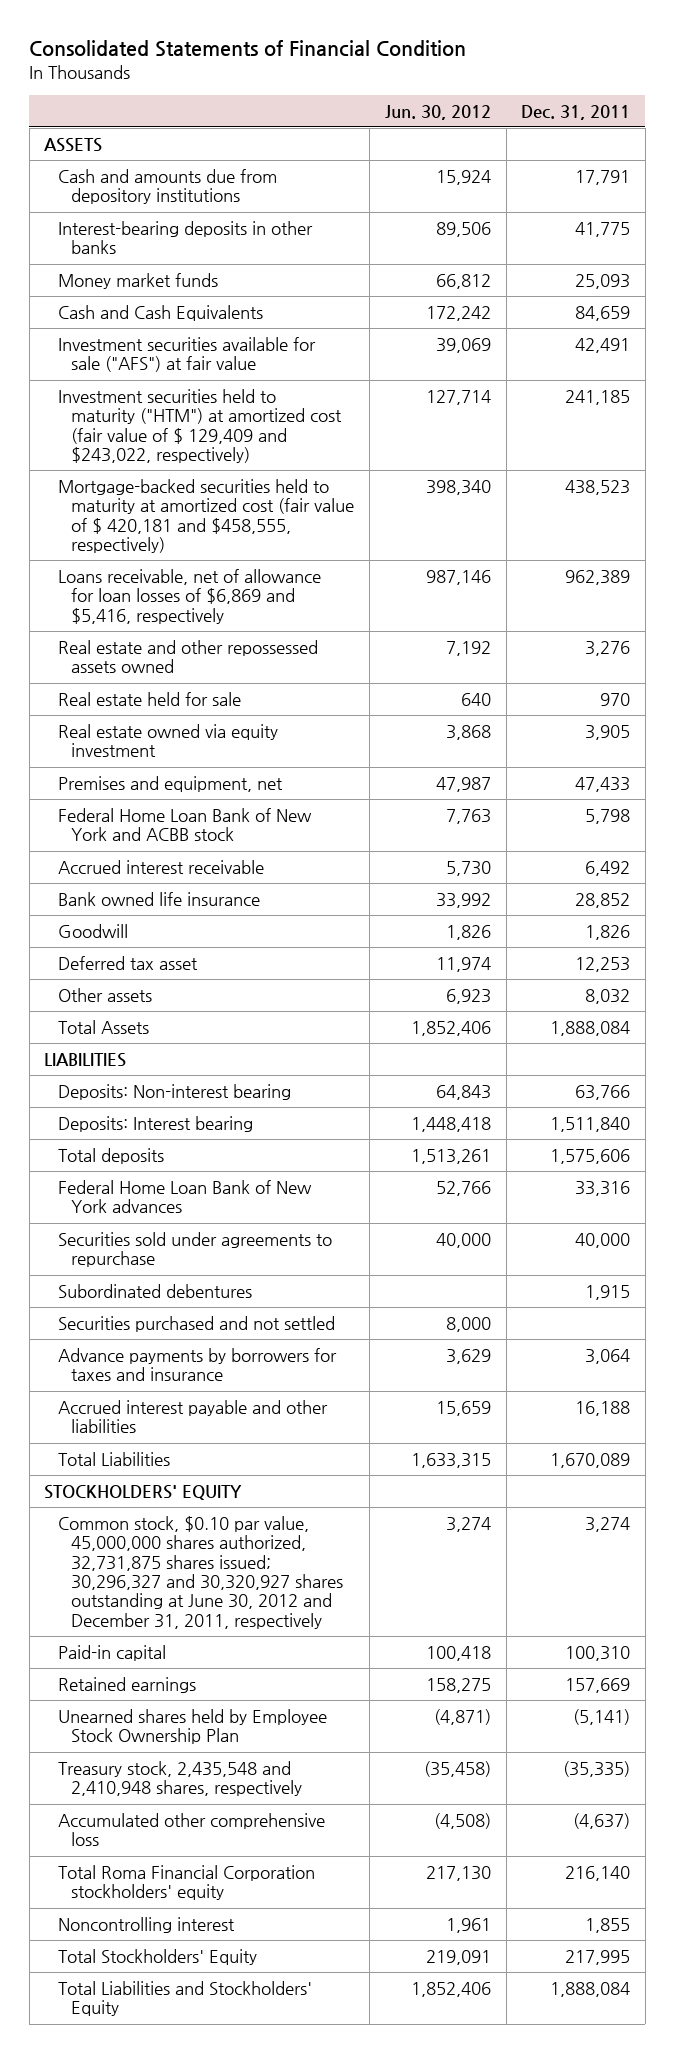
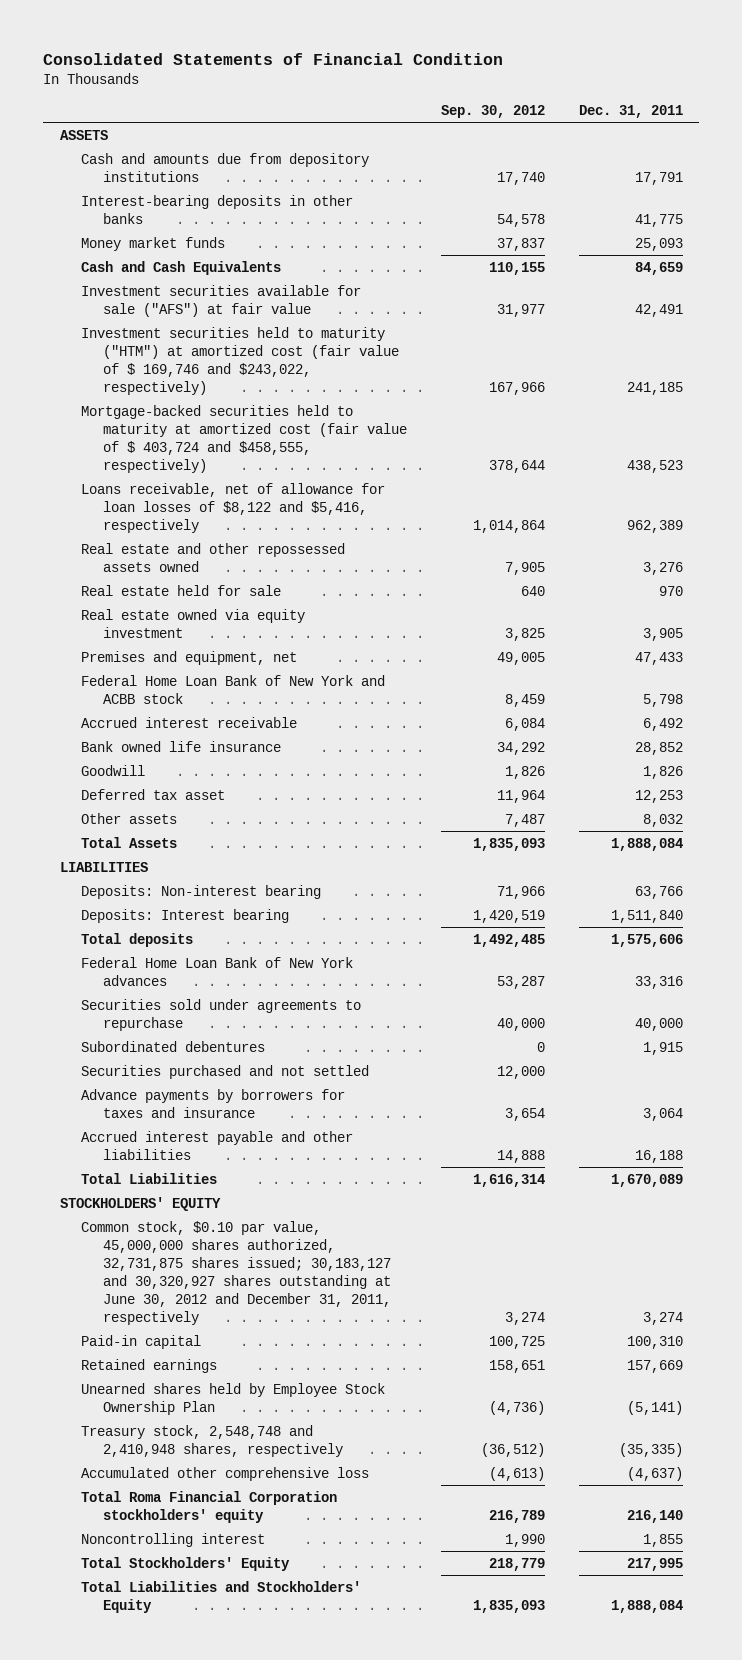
[384,104,491,120] Jun. 30, 2012 -> none
none -> [440,105,545,119] Sep. 30, 2012
[57,388,343,464] Investment securities held to maturity ("HTM") at amortized cost (fair value of $ 129,409 and $243,022, respectively) -> [81,326,399,395] Investment securities held to maturity ("HTM") at amortized cost (fair value of $ 169,746 and $243,022, respectively)
[57,478,355,554] Mortgage-backed securities held to maturity at amortized cost (fair value of $ 420,181 and $458,555, respectively) -> [81,404,407,473] Mortgage-backed securities held to maturity at amortized cost (fair value of $ 403,724 and $458,555, respectively)
[57,568,321,624] Loans receivable, net of allowance for loan losses of $6,869 and $5,416, respectively -> [81,482,386,533] Loans receivable, net of allowance for loan losses of $8,122 and $5,416, respectively
[57,1515,344,1629] Common stock, $0.10 par value, 45,000,000 shares authorized, 32,731,875 shares issued; 30,296,327 and 30,320,927 shares outstanding at June 30, 2012 and December 31, 2011, respectively -> [81,1220,391,1325] Common stock, $0.10 par value, 45,000,000 shares authorized, 32,731,875 shares issued; 30,183,127 and 30,320,927 shares outstanding at June 30, 2012 and December 31, 2011, respectively
[57,1760,303,1797] Treasury stock, 2,435,548 and 2,410,948 shares, respectively -> [81,1424,343,1457] Treasury stock, 2,548,748 and 2,410,948 shares, respectively

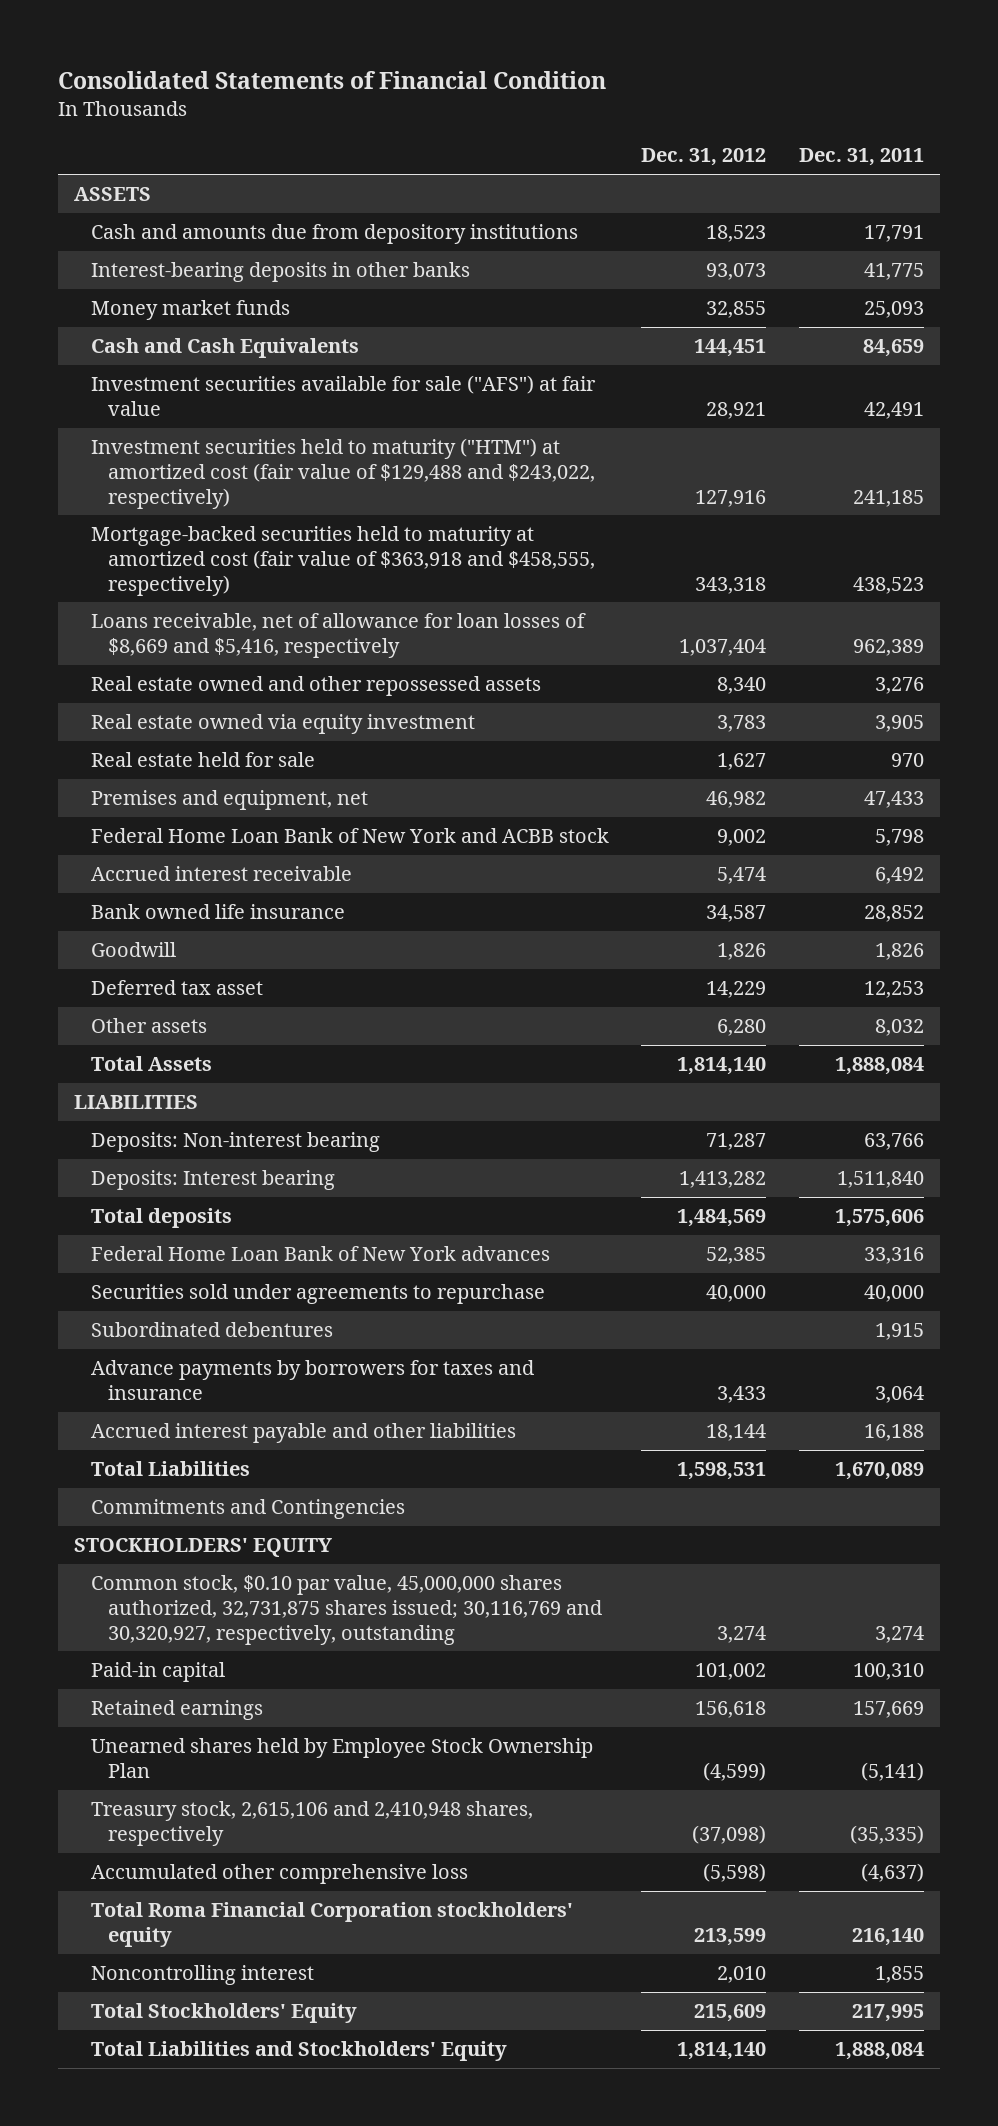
[440,105,545,119] Sep. 30, 2012 -> none
none -> [641,148,767,167] Dec. 31, 2012
[81,326,399,395] Investment securities held to maturity ("HTM") at amortized cost (fair value of $ 169,746 and $243,022, respectively) -> [91,438,596,509] Investment securities held to maturity ("HTM") at amortized cost (fair value of $129,488 and $243,022, respectively)
[81,404,407,473] Mortgage-backed securities held to maturity at amortized cost (fair value of $ 403,724 and $458,555, respectively) -> [91,526,596,596] Mortgage-backed securities held to maturity at amortized cost (fair value of $363,918 and $458,555, respectively)
[81,482,386,533] Loans receivable, net of allowance for loan losses of $8,122 and $5,416, respectively -> [91,613,587,658] Loans receivable, net of allowance for loan losses of $8,669 and $5,416, respectively
[81,542,346,572] Real estate and other repossessed assets owned -> [91,676,542,697] Real estate owned and other repossessed assets
[81,584,282,596] Real estate held for sale -> [91,752,316,768] Real estate held for sale
[81,1064,370,1079] Securities purchased and not settled -> none
none -> [91,1499,406,1520] Commitments and Contingencies
[81,1220,391,1325] Common stock, $0.10 par value, 45,000,000 shares authorized, 32,731,875 shares issued; 30,183,127 and 30,320,927 shares outstanding at June 30, 2012 and December 31, 2011, respectively -> [91,1575,603,1645] Common stock, $0.10 par value, 45,000,000 shares authorized, 32,731,875 shares issued; 30,116,769 and 30,320,927, respectively, outstanding
[81,1424,343,1457] Treasury stock, 2,548,748 and 2,410,948 shares, respectively -> [91,1801,534,1846] Treasury stock, 2,615,106 and 2,410,948 shares, respectively

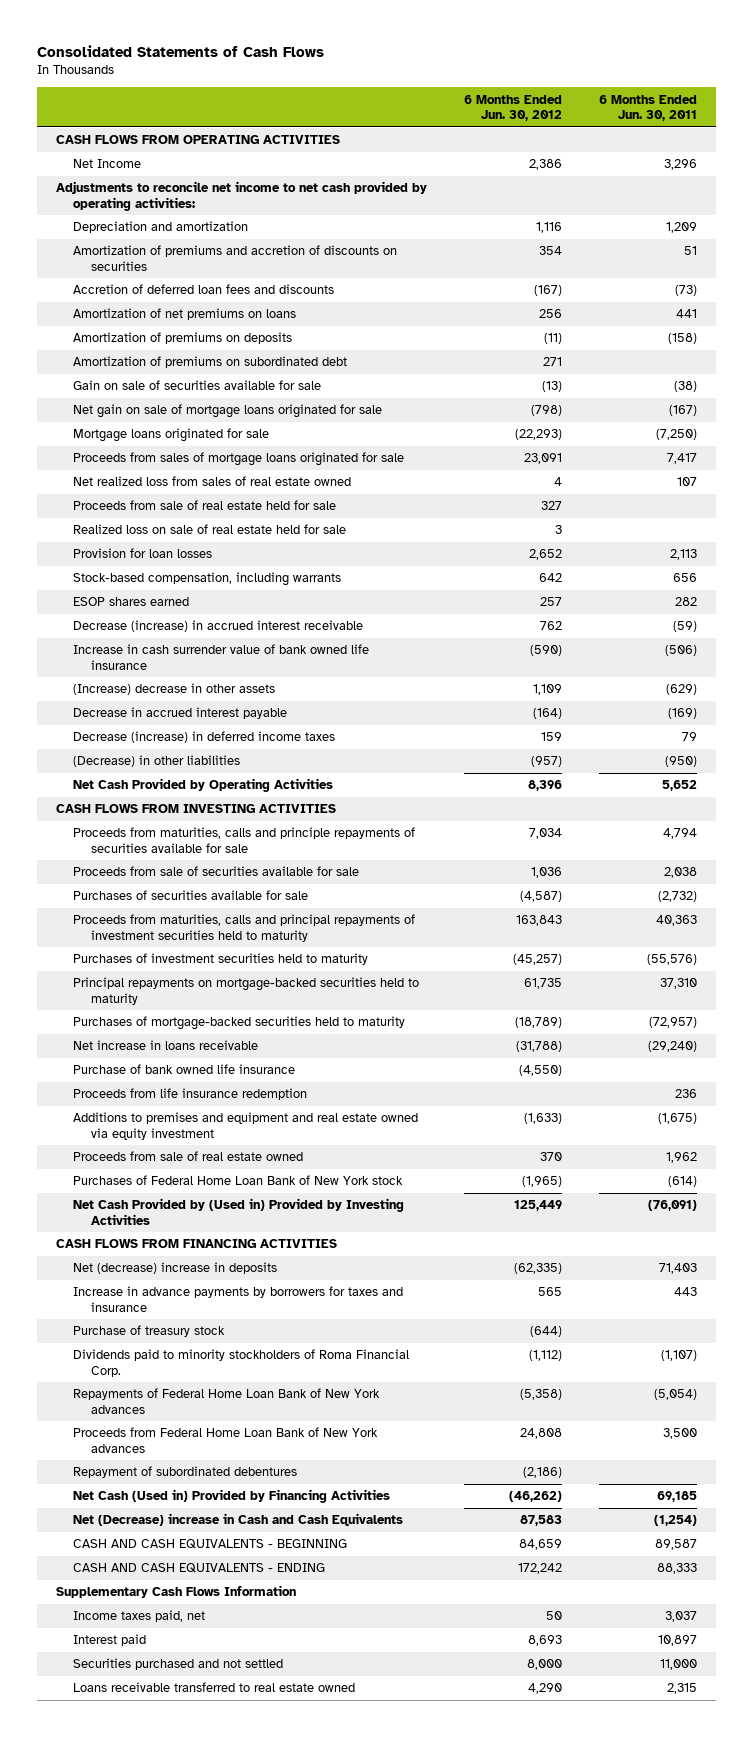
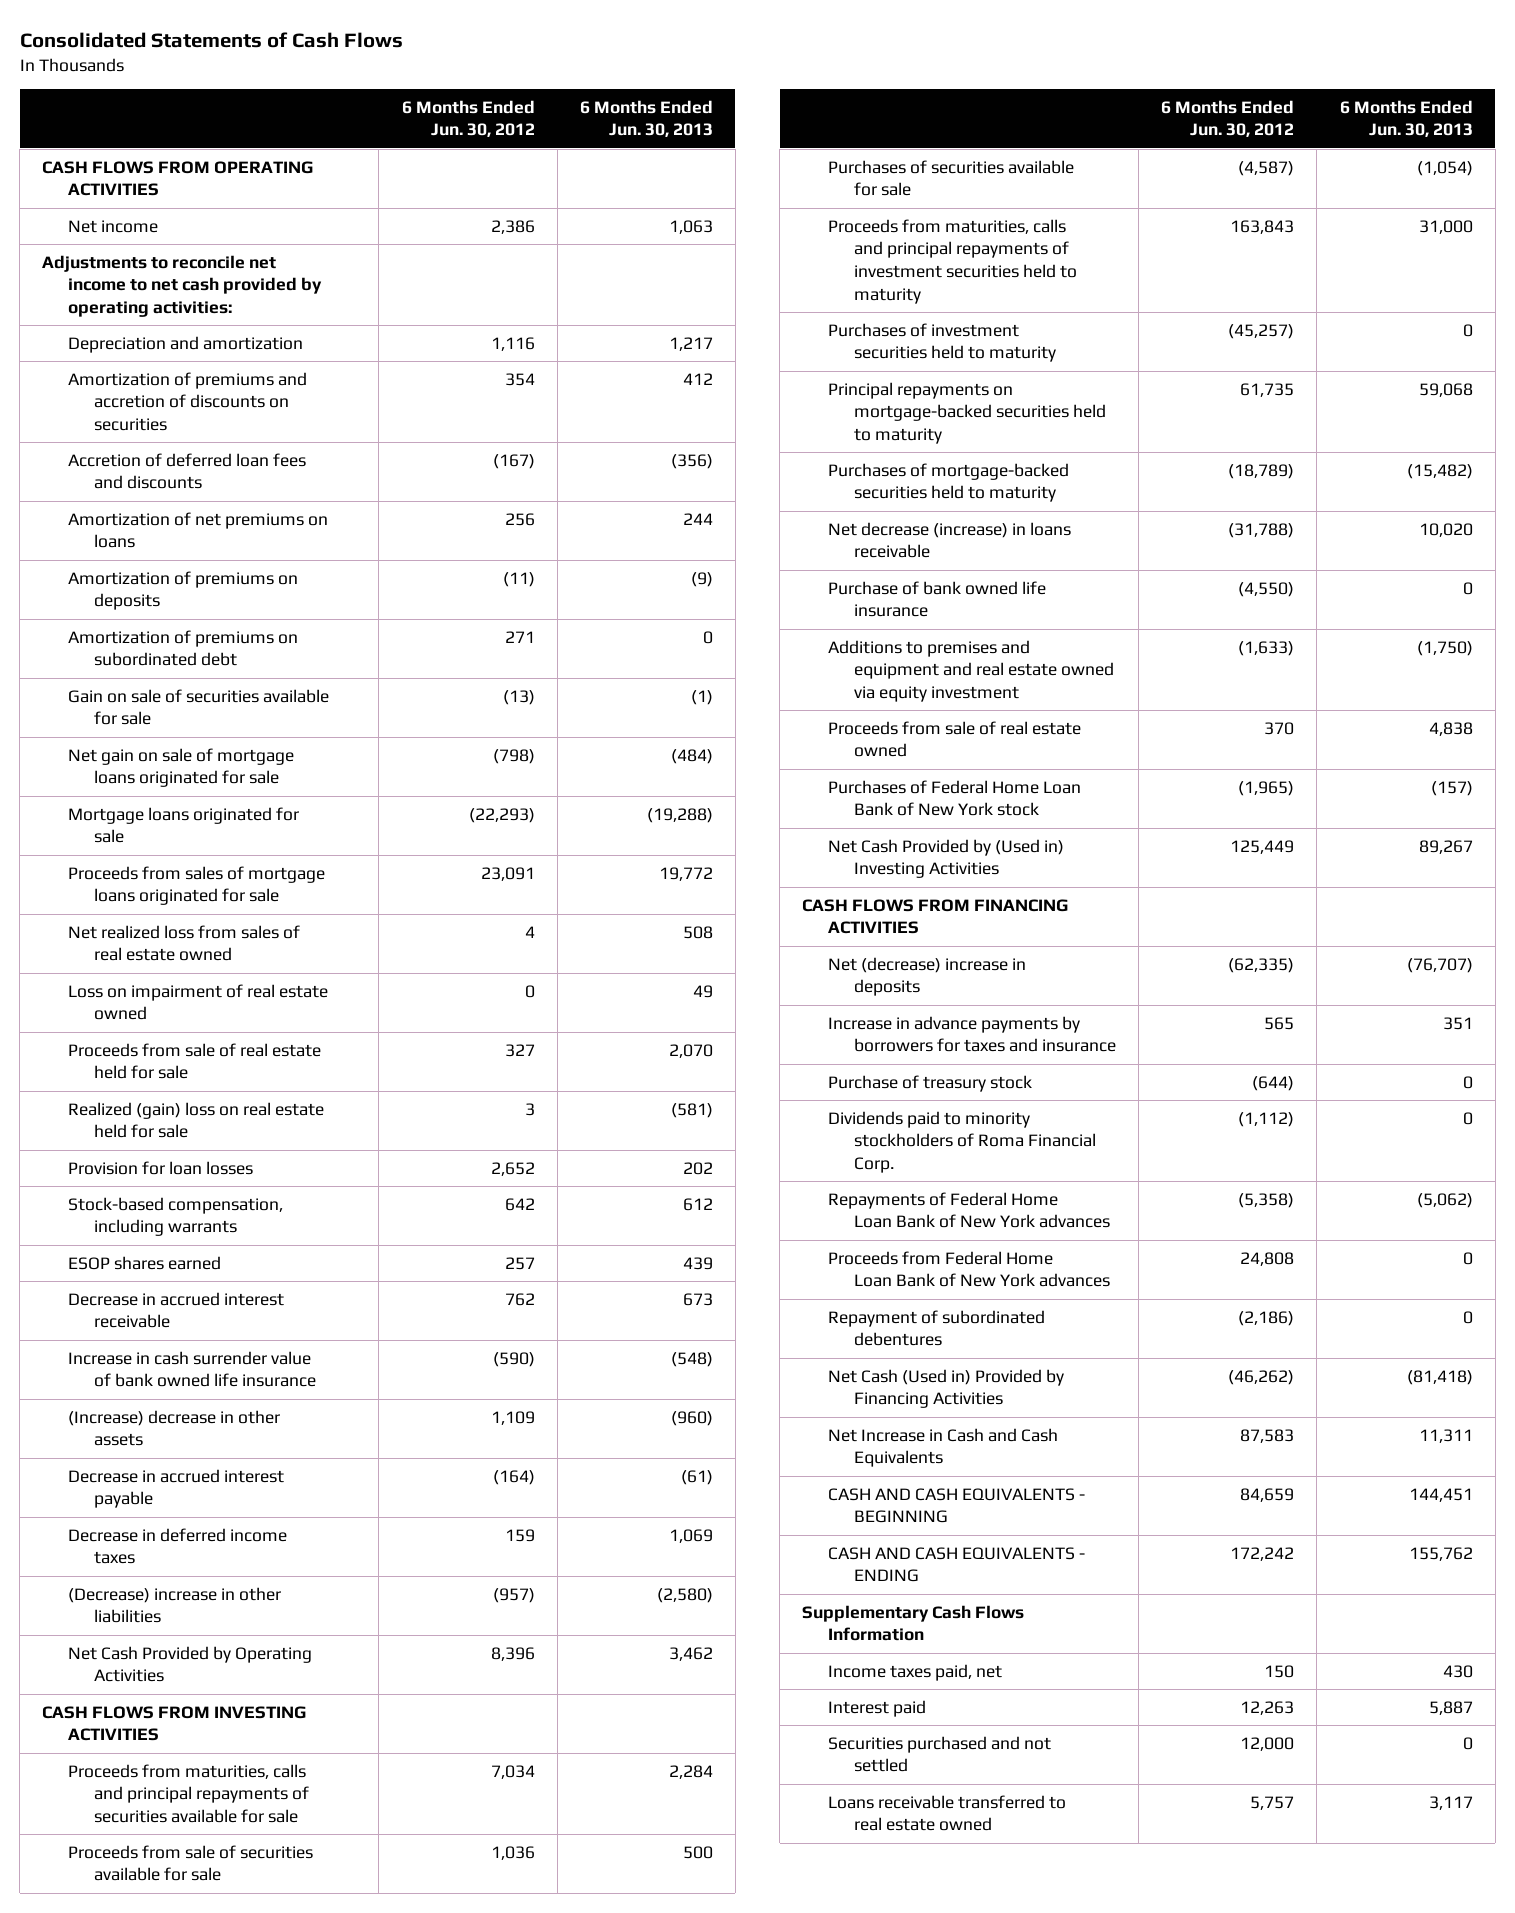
[599,94,698,121] 6 Months Ended Jun. 30, 2011 -> none
none -> [579,99,713,138] 6 Months Ended Jun. 30, 2013
[73,159,142,169] Net Income -> [68,219,159,233] Net income
none -> [68,983,329,1021] Loss on impairment of real estate owned
[73,524,347,535] Realized loss on sale of real estate held for sale -> [68,1101,325,1139] Realized (gain) loss on real estate held for sale
[73,620,364,633] Decrease (increase) in accrued interest receivable -> [68,1291,285,1329] Decrease in accrued interest receivable
[73,731,336,744] Decrease (increase) in deferred income taxes -> [68,1527,288,1565] Decrease in deferred income taxes
[73,755,241,768] (Decrease) in other liabilities -> [68,1586,282,1624] (Decrease) increase in other liabilities
[73,827,416,853] Proceeds from maturities, calls and principle repayments of securities available for sale -> [68,1763,310,1823] Proceeds from maturities, calls and principal repayments of securities available for sale
[73,1040,259,1051] Net increase in loans receivable -> [828,521,1072,559] Net decrease (increase) in loans receivable
[73,1088,308,1101] Proceeds from life insurance redemption -> none
[73,1198,405,1225] Net Cash Provided by (Used in) Provided by Investing Activities -> [828,838,1065,879] Net Cash Provided by (Used in) Investing Activities
[73,1513,404,1527] Net (Decrease) increase in Cash and Cash Equivalents -> [828,1427,1059,1468] Net Increase in Cash and Cash Equivalents
[545,1611,562,1621] 50 -> [1264,1664,1295,1678] 150
[527,1635,562,1647] 8,693 -> [1240,1700,1295,1715] 12,263
[526,1659,562,1671] 8,000 -> [1240,1736,1295,1751] 12,000
[527,1683,562,1695] 4,290 -> [1250,1795,1295,1810] 5,757

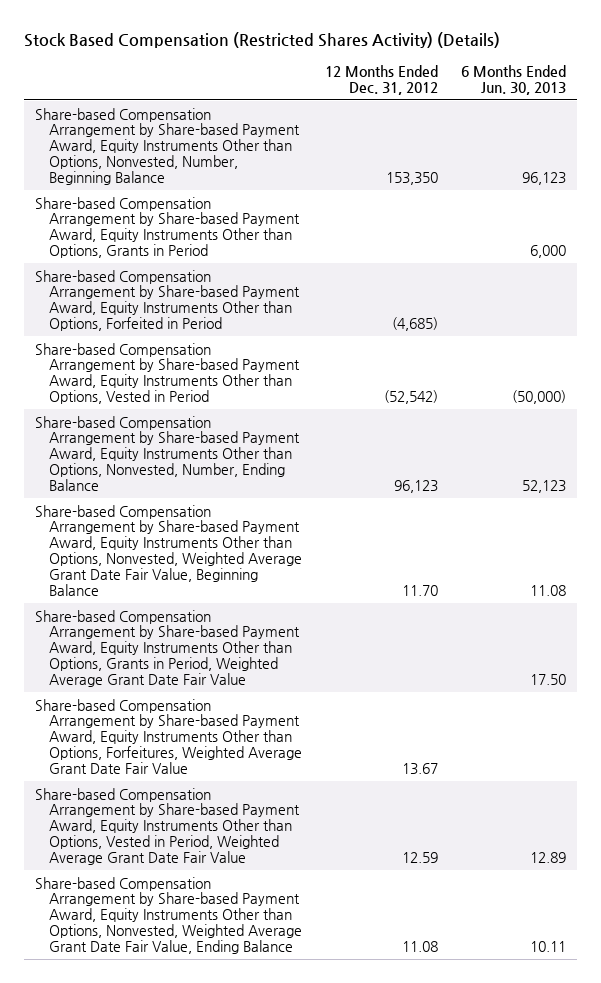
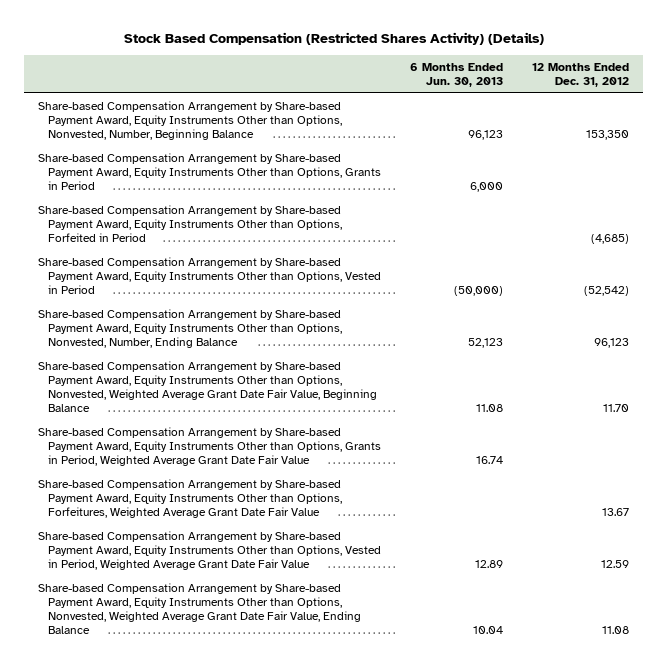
[529,673,566,685] 17.50 -> [475,456,503,465] 16.74
[529,940,566,952] 10.11 -> [472,626,503,635] 10.04

